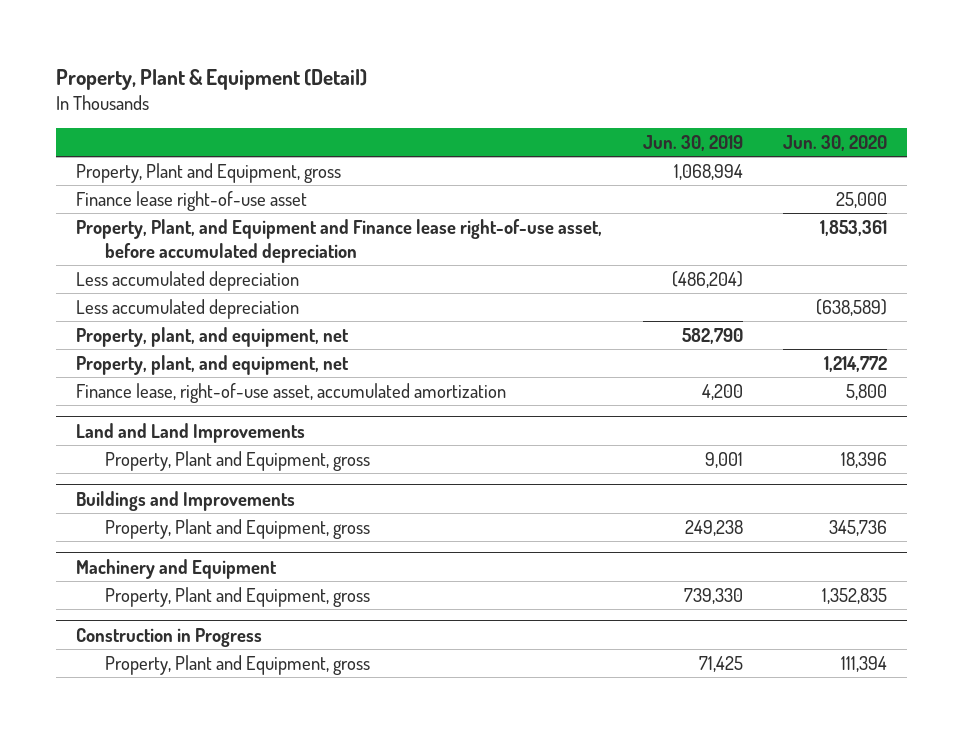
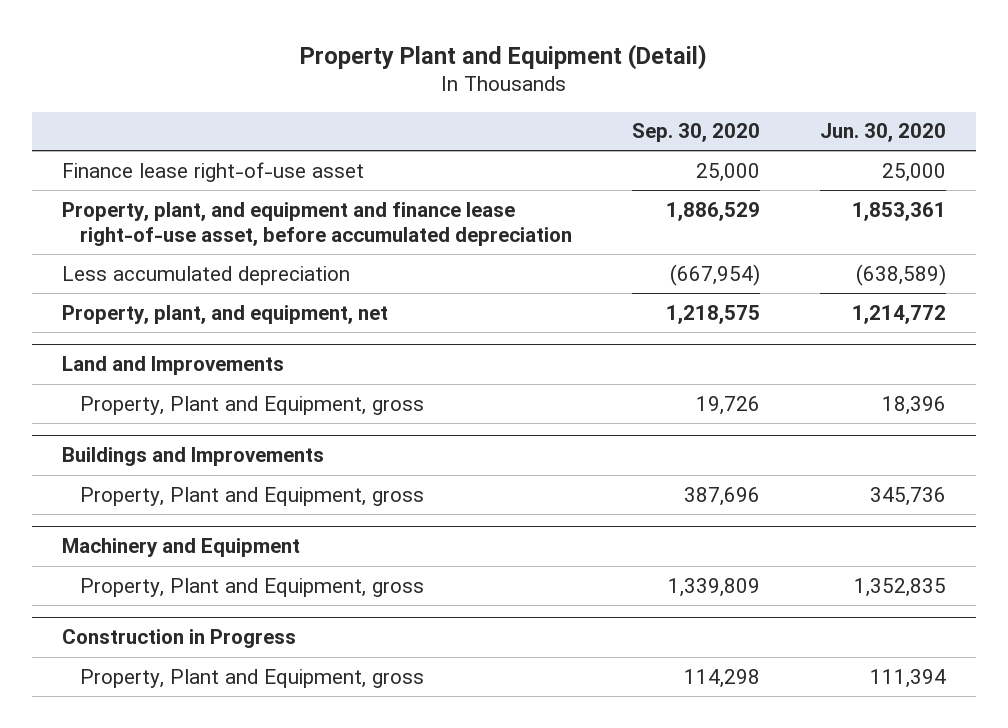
[56,68,368,90] Property, Plant & Equipment (Detail) -> [300,43,708,70] Property Plant and Equipment (Detail)
[642,134,743,151] Jun. 30, 2019 -> none
none -> [632,123,761,143] Sep. 30, 2020
[76,162,342,183] Property, Plant and Equipment, gross -> none
[76,270,300,291] Less accumulated depreciation -> none
[76,218,603,263] Property, Plant, and Equipment and Finance lease right-of-use asset, before accumulated depreciation -> [61,201,573,247] Property, plant, and equipment and finance lease right-of-use asset, before accumulated depreciation
[76,326,350,347] Property, plant, and equipment, net -> none
[76,382,507,403] Finance lease, right-of-use asset, accumulated amortization -> none
[76,422,306,443] Land and Land Improvements -> [61,356,284,376] Land and Improvements

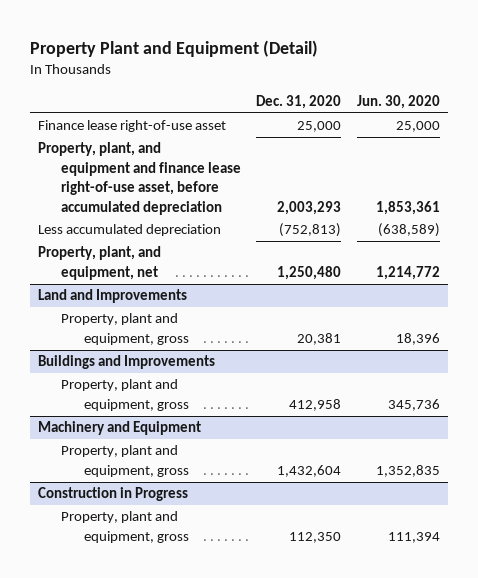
[632,123,761,143] Sep. 30, 2020 -> none
none -> [256,95,342,110] Dec. 31, 2020
[80,395,425,415] Property, Plant and Equipment, gross -> [60,313,189,345] Property, plant and equipment, gross
[80,486,425,506] Property, Plant and Equipment, gross -> [60,379,189,411] Property, plant and equipment, gross
[80,577,425,597] Property, Plant and Equipment, gross -> [60,445,189,477] Property, plant and equipment, gross
[80,668,425,688] Property, Plant and Equipment, gross -> [60,511,189,543] Property, plant and equipment, gross

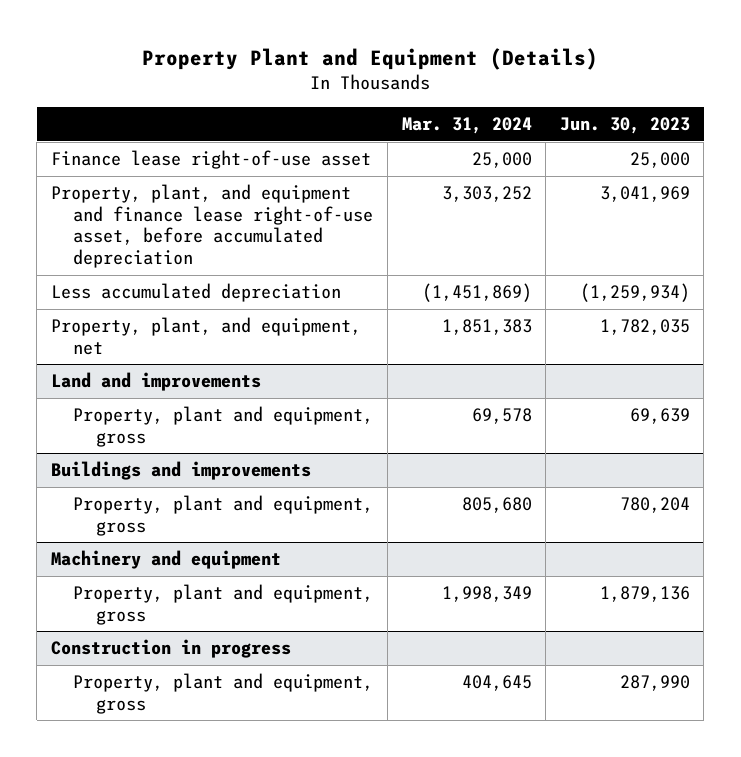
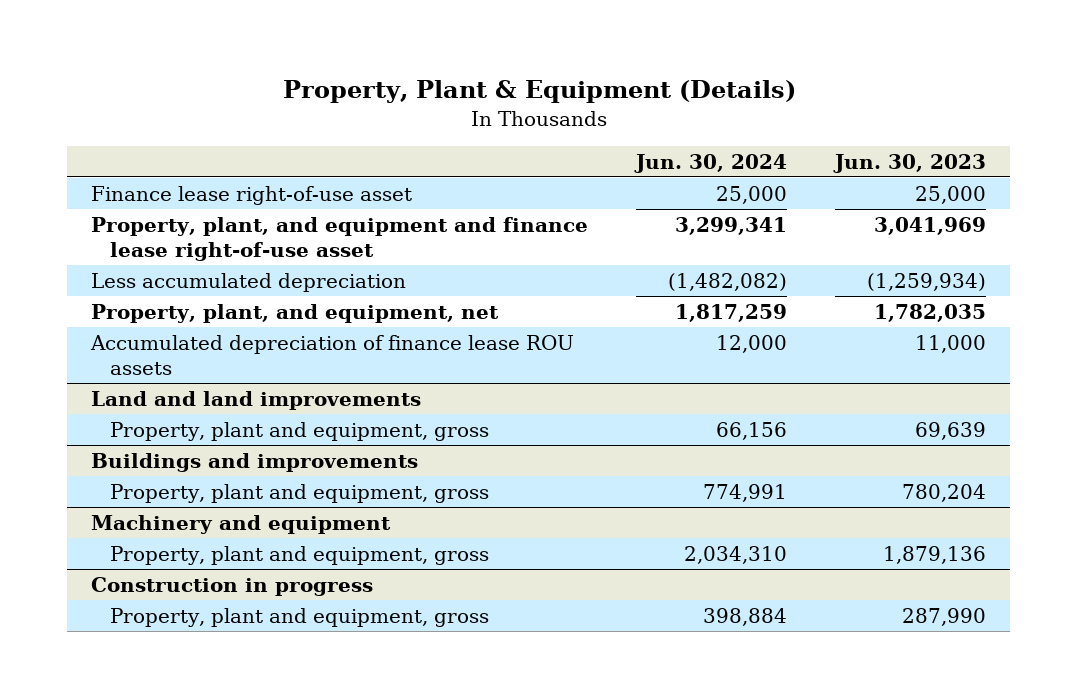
[142,47,599,70] Property Plant and Equipment (Details) -> [282,80,796,104] Property, Plant & Equipment (Details)
[401,117,532,135] Mar. 31, 2024 -> none
none -> [634,153,788,173] Jun. 30, 2024
[51,184,374,268] Property, plant, and equipment and finance lease right-of-use asset, before accumulated depreciation -> [91,216,589,261] Property, plant, and equipment and finance lease right-of-use asset
none -> [90,334,575,375] Accumulated depreciation of finance lease ROU assets
[51,372,262,392] Land and improvements -> [91,390,422,410] Land and land improvements

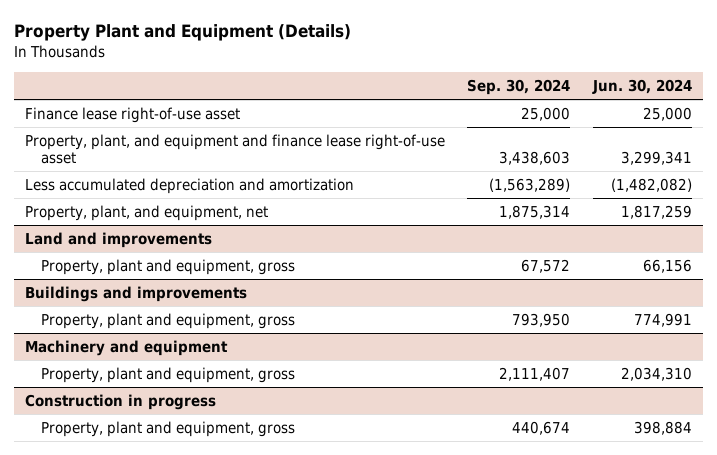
[282,80,796,104] Property, Plant & Equipment (Details) -> [13,23,351,41] Property Plant and Equipment (Details)
[833,153,987,173] Jun. 30, 2023 -> none
none -> [467,79,571,96] Sep. 30, 2024
[91,272,407,292] Less accumulated depreciation -> [24,177,354,194] Less accumulated depreciation and amortization
[90,334,575,375] Accumulated depreciation of finance lease ROU assets -> none
[91,390,422,410] Land and land improvements -> [24,231,212,248] Land and improvements

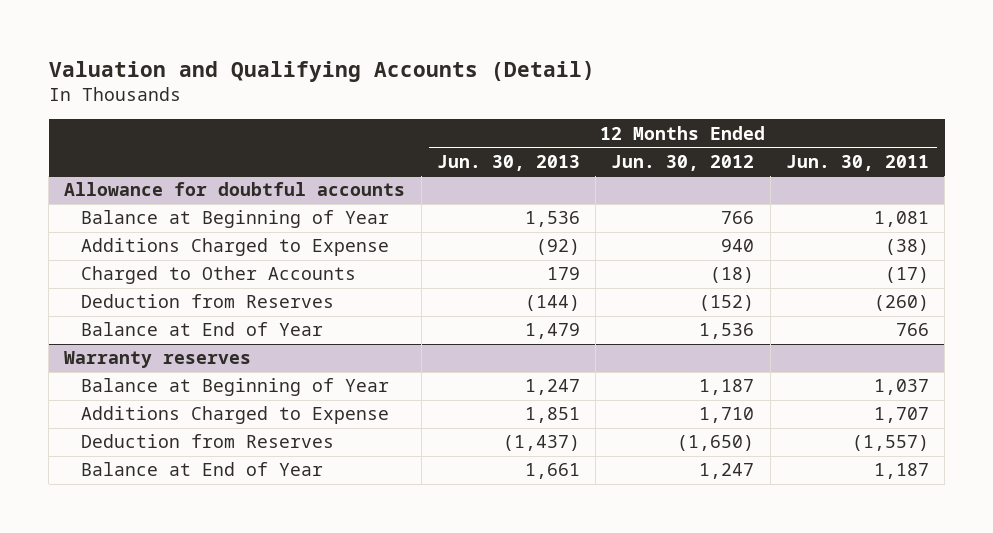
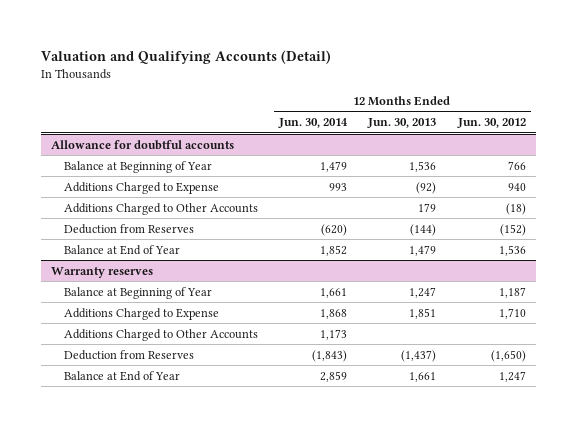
[785,154,929,171] Jun. 30, 2011 -> none
none -> [278,118,349,129] Jun. 30, 2014
[81,266,357,285] Charged to Other Accounts -> [63,202,258,215] Additions Charged to Other Accounts
none -> [63,328,258,341] Additions Charged to Other Accounts

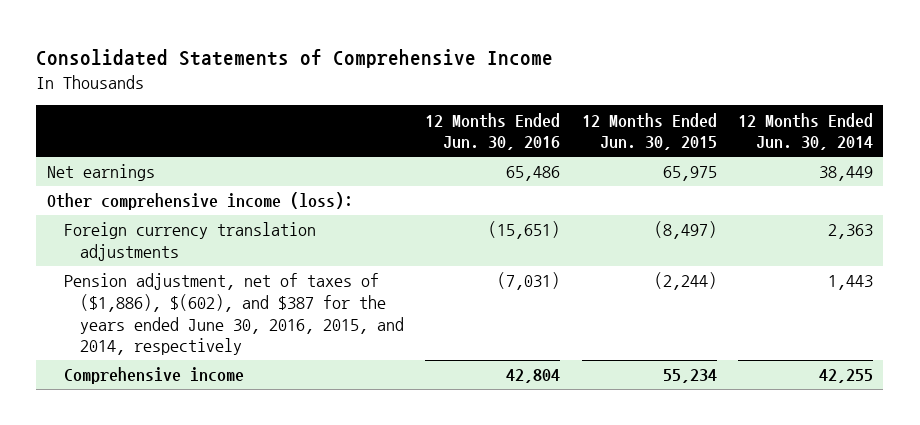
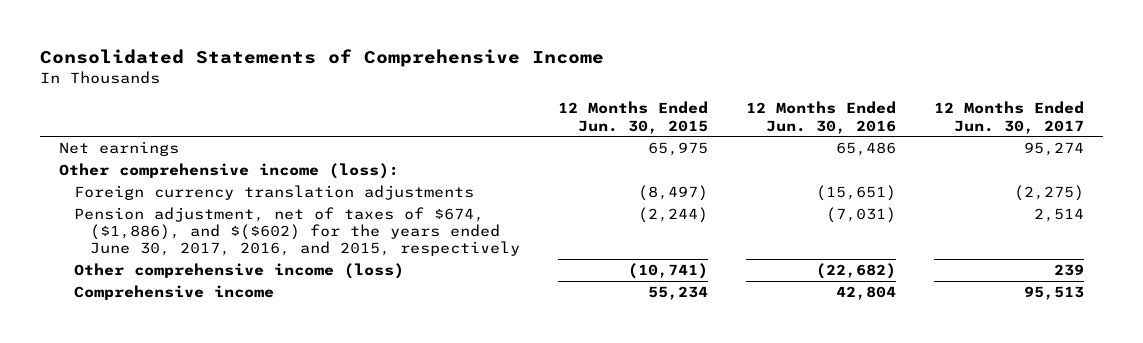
[737,112,873,151] 12 Months Ended Jun. 30, 2014 -> none
none -> [933,101,1084,134] 12 Months Ended Jun. 30, 2017
[63,273,405,356] Pension adjustment, net of taxes of ($1,886), $(602), and $387 for the years ended June 30, 2016, 2015, and 2014, respectively -> [74,207,520,257] Pension adjustment, net of taxes of $674, ($1,886), and $($602) for the years ended June 30, 2017, 2016, and 2015, respectively
none -> [74,263,405,280] Other comprehensive income (loss)

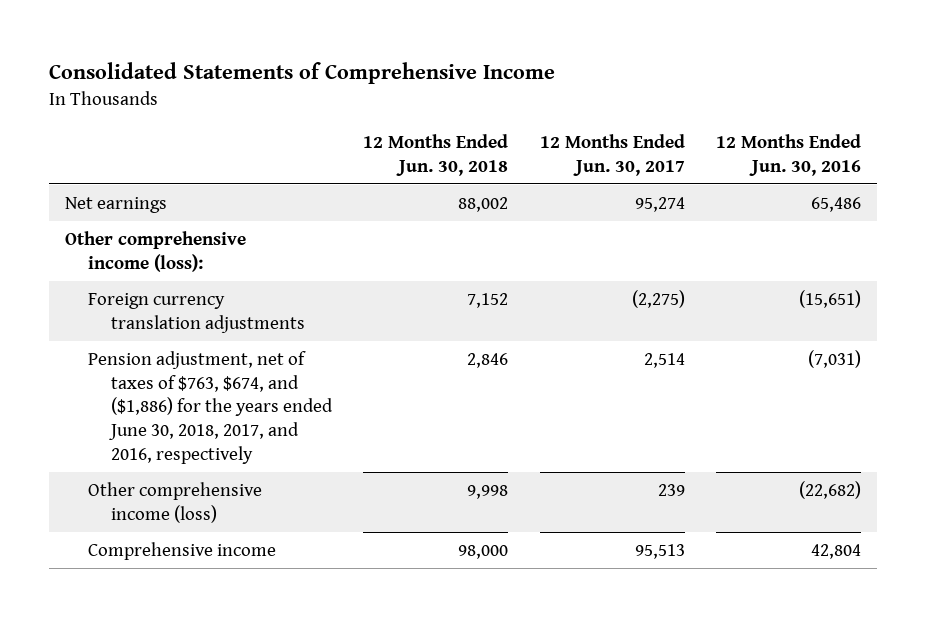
[557,101,708,134] 12 Months Ended Jun. 30, 2015 -> none
none -> [363,133,509,176] 12 Months Ended Jun. 30, 2018
[74,207,520,257] Pension adjustment, net of taxes of $674, ($1,886), and $($602) for the years ended June 30, 2017, 2016, and 2015, respectively -> [87,351,333,464] Pension adjustment, net of taxes of $763, $674, and ($1,886) for the years ended June 30, 2018, 2017, and 2016, respectively

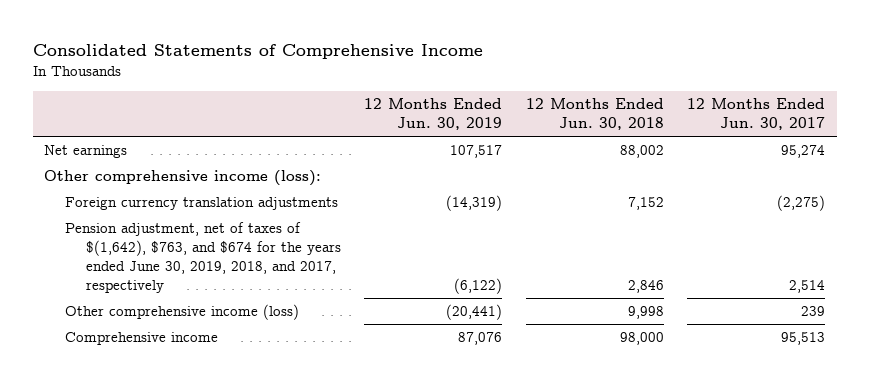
[716,133,862,176] 12 Months Ended Jun. 30, 2016 -> none
none -> [364,98,503,131] 12 Months Ended Jun. 30, 2019
[87,351,333,464] Pension adjustment, net of taxes of $763, $674, and ($1,886) for the years ended June 30, 2018, 2017, and 2016, respectively -> [65,222,341,294] Pension adjustment, net of taxes of $(1,642), $763, and $674 for the years ended June 30, 2019, 2018, and 2017, respectively

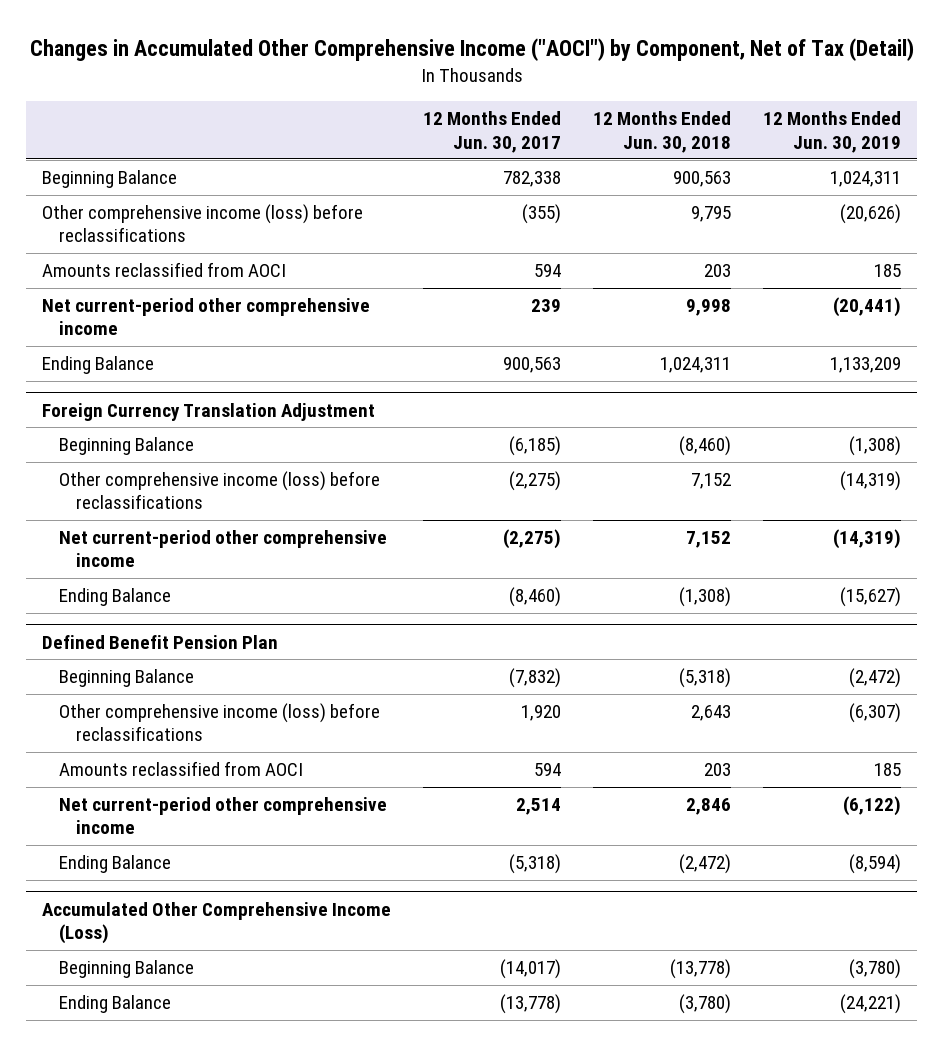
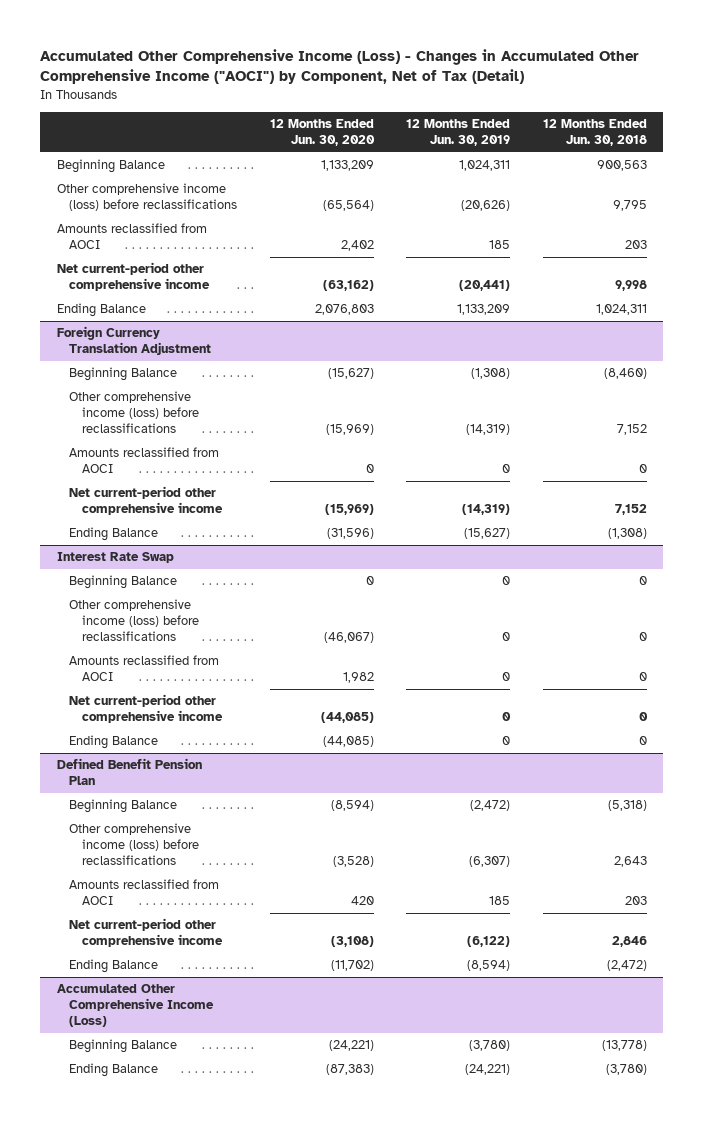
[29,38,914,62] Changes in Accumulated Other Comprehensive Income ("AOCI") by Component, Net of Tax (Detail) -> [40,48,640,85] Accumulated Other Comprehensive Income (Loss) - Changes in Accumulated Other Comprehensive Income ("AOCI") by Component, Net of Tax (Detail)
[423,111,562,153] 12 Months Ended Jun. 30, 2017 -> none
none -> [269,119,375,147] 12 Months Ended Jun. 30, 2020
none -> [69,447,220,474] Amounts reclassified from AOCI
none -> [56,552,174,564] Interest Rate Swap
none -> [69,575,178,590] Beginning Balance
none -> [69,599,200,642] Other comprehensive income (loss) before reclassifications
none -> [69,655,220,682] Amounts reclassified from AOCI
none -> [69,694,224,724] Net current-period other comprehensive income
none -> [69,735,159,750] Ending Balance

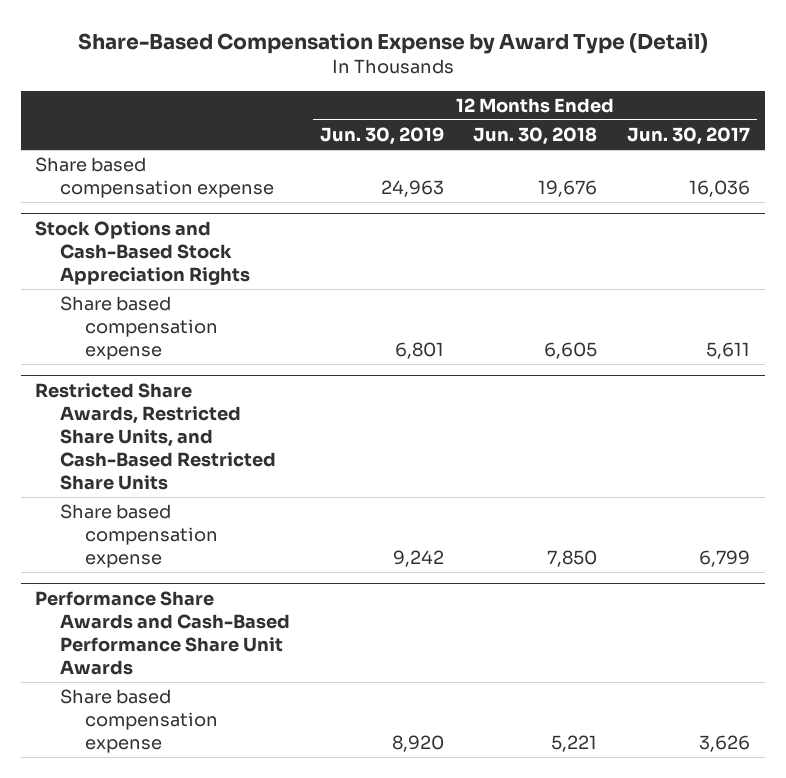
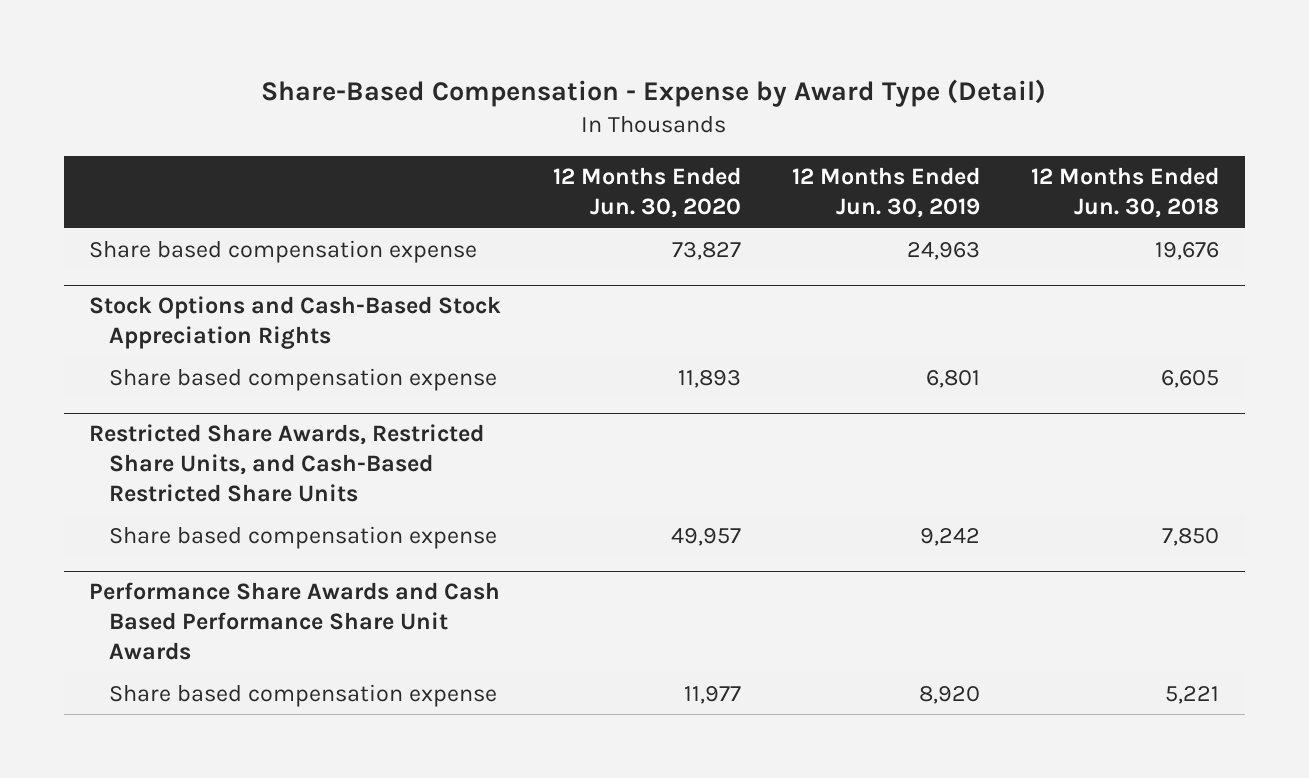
[77,32,708,54] Share-Based Compensation Expense by Award Type (Detail) -> [261,79,1047,108] Share-Based Compensation - Expense by Award Type (Detail)
[627,127,751,146] Jun. 30, 2017 -> none
none -> [552,167,741,219] 12 Months Ended Jun. 30, 2020
[35,590,291,676] Performance Share Awards and Cash-Based Performance Share Unit Awards -> [89,582,501,661] Performance Share Awards and Cash Based Performance Share Unit Awards

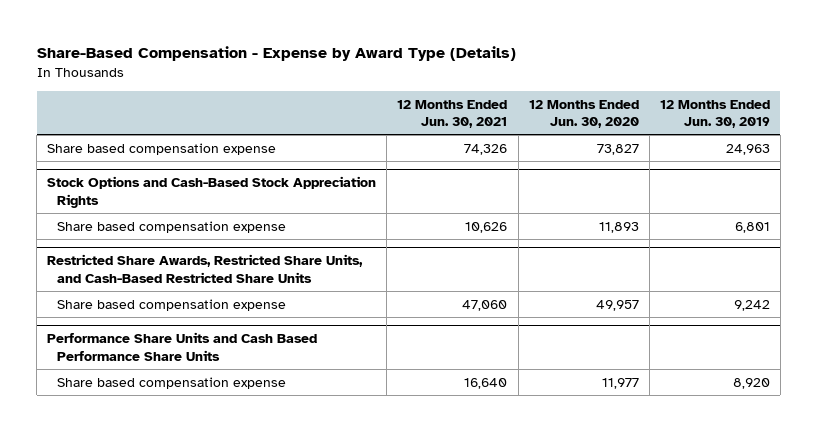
[261,79,1047,108] Share-Based Compensation - Expense by Award Type (Detail) -> [36,46,516,62] Share-Based Compensation - Expense by Award Type (Details)
[1031,167,1220,219] 12 Months Ended Jun. 30, 2018 -> none
none -> [397,99,508,128] 12 Months Ended Jun. 30, 2021
[89,582,501,661] Performance Share Awards and Cash Based Performance Share Unit Awards -> [47,332,318,361] Performance Share Units and Cash Based Performance Share Units

